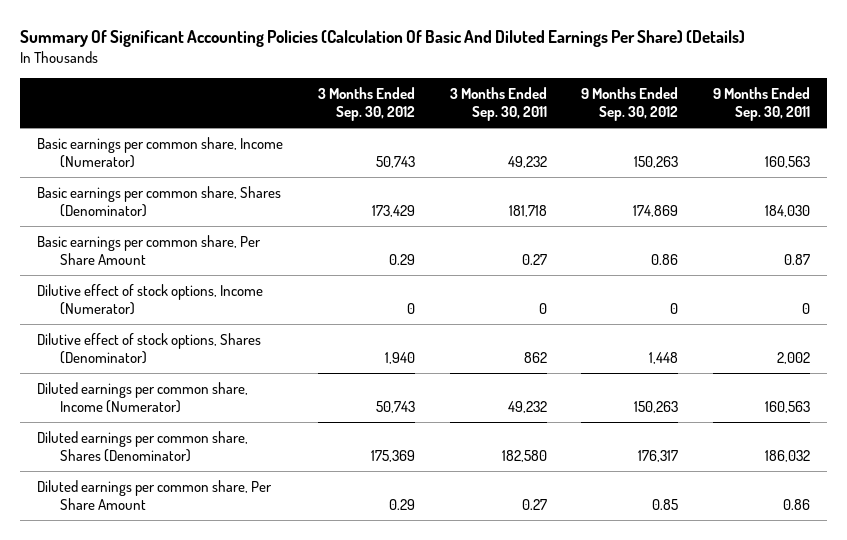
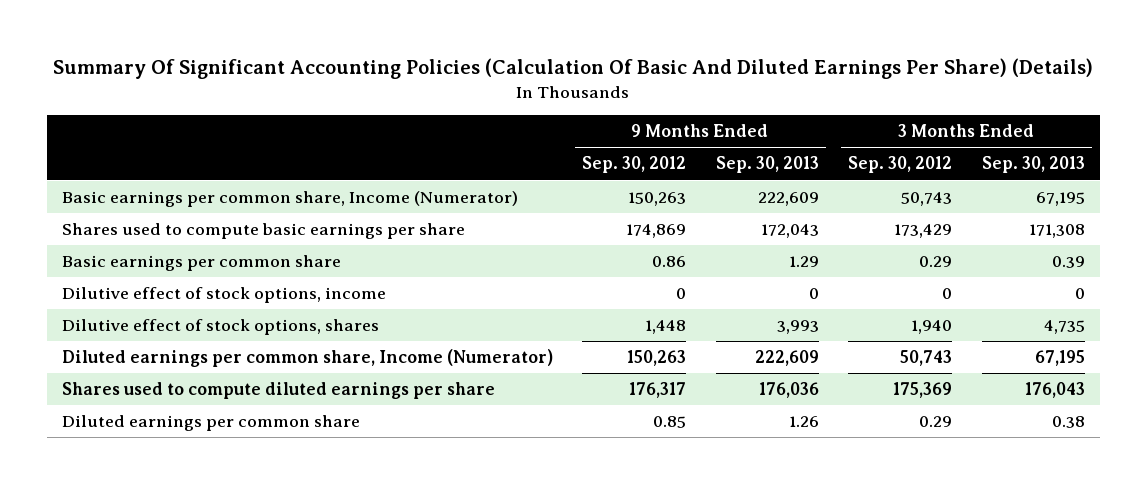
[449,86,547,122] 3 Months Ended Sep. 30, 2011 -> none
[712,86,810,122] 9 Months Ended Sep. 30, 2011 -> none
none -> [715,156,819,174] Sep. 30, 2013
none -> [981,156,1085,174] Sep. 30, 2013
[37,185,282,218] Basic earnings per common share, Shares (Denominator) -> [61,223,465,240] Shares used to compute basic earnings per share
[37,234,262,266] Basic earnings per common share, Per Share Amount -> [61,255,341,272] Basic earnings per common share
[37,283,264,316] Dilutive effect of stock options, Income (Numerator) -> [61,287,386,304] Dilutive effect of stock options, income
[37,332,262,365] Dilutive effect of stock options, Shares (Denominator) -> [61,319,379,336] Dilutive effect of stock options, shares
[37,430,249,463] Diluted earnings per common share, Shares (Denominator) -> [61,382,495,400] Shares used to compute diluted earnings per share
[37,479,273,511] Diluted earnings per common share, Per Share Amount -> [61,415,360,432] Diluted earnings per common share

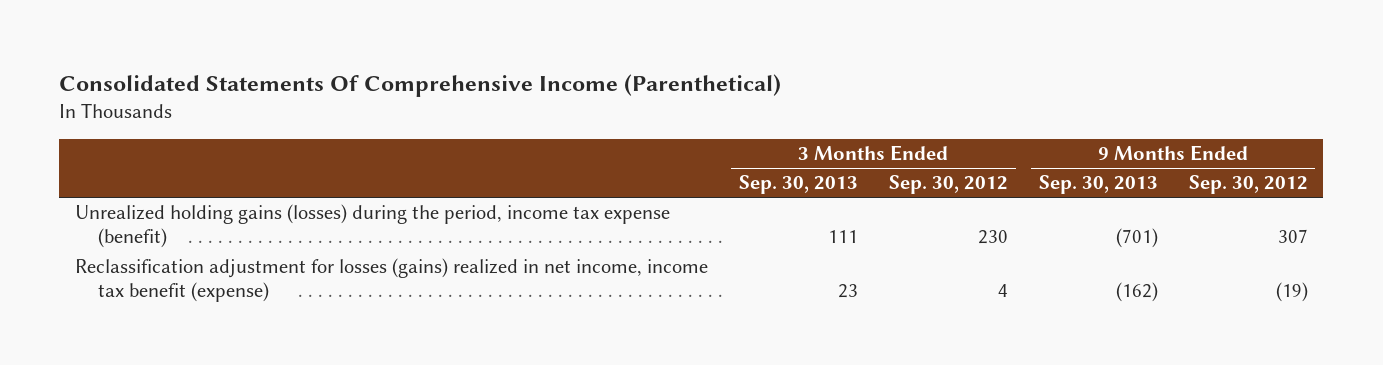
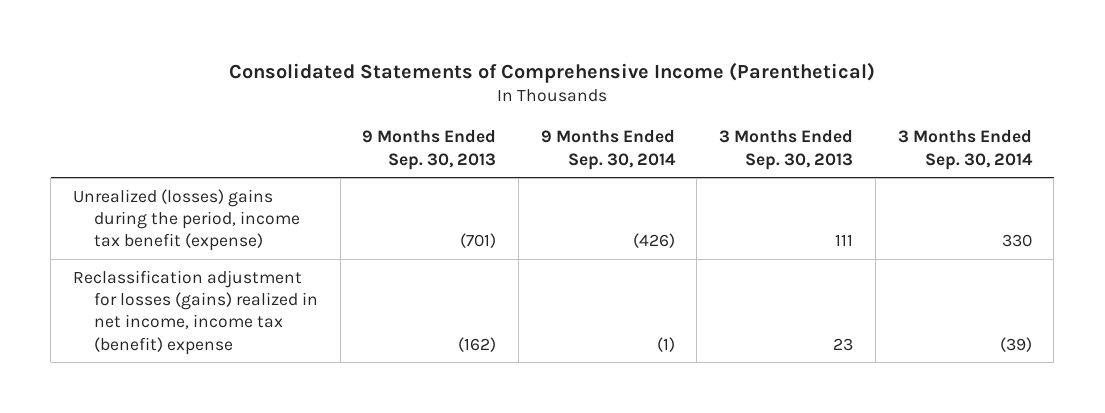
[59,73,782,97] Consolidated Statements Of Comprehensive Income (Parenthetical) -> [229,61,876,83] Consolidated Statements of Comprehensive Income (Parenthetical)
[888,175,1008,195] Sep. 30, 2012 -> none
[1188,175,1308,195] Sep. 30, 2012 -> none
none -> [540,130,676,170] 9 Months Ended Sep. 30, 2014
none -> [897,130,1033,170] 3 Months Ended Sep. 30, 2014
[74,204,670,249] Unrealized holding gains (losses) during the period, income tax expense (benefit) -> [73,188,300,252] Unrealized (losses) gains during the period, income tax benefit (expense)
[74,258,708,303] Reclassification adjustment for losses (gains) realized in net income, income tax benefit (expense) -> [73,269,318,355] Reclassification adjustment for losses (gains) realized in net income, income tax (benefit) expense

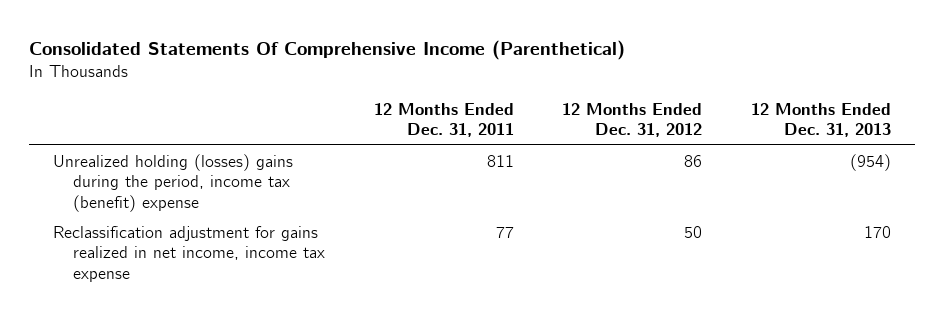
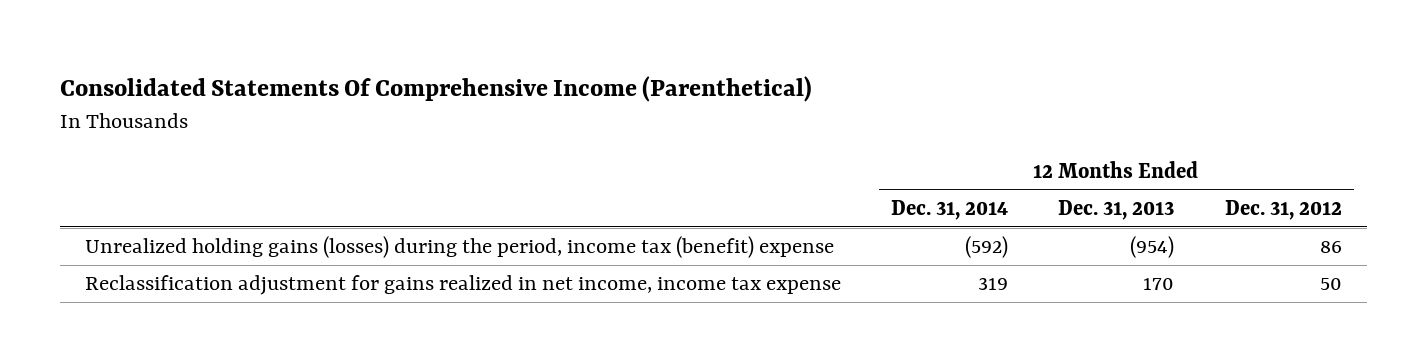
[373,102,514,138] 12 Months Ended Dec. 31, 2011 -> none
none -> [891,199,1009,220] Dec. 31, 2014
[53,154,294,212] Unrealized holding (losses) gains during the period, income tax (benefit) expense -> [84,236,834,259] Unrealized holding gains (losses) during the period, income tax (benefit) expense

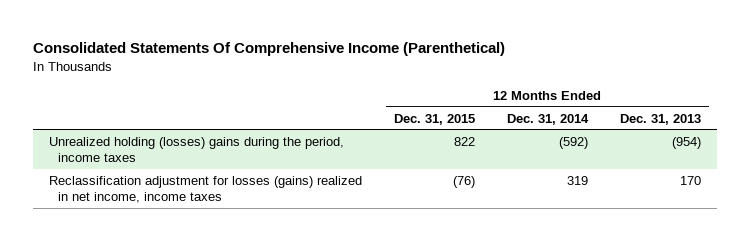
[1224,199,1342,220] Dec. 31, 2012 -> none
none -> [393,113,475,125] Dec. 31, 2015
[84,236,834,259] Unrealized holding gains (losses) during the period, income tax (benefit) expense -> [48,136,344,163] Unrealized holding (losses) gains during the period, income taxes
[84,275,841,296] Reclassification adjustment for gains realized in net income, income tax expense -> [48,175,362,204] Reclassification adjustment for losses (gains) realized in net income, income taxes

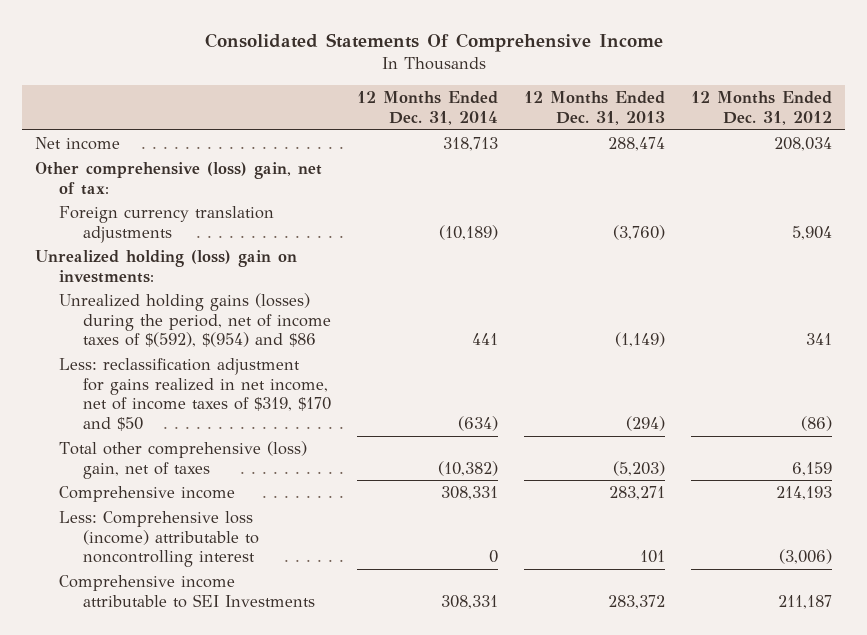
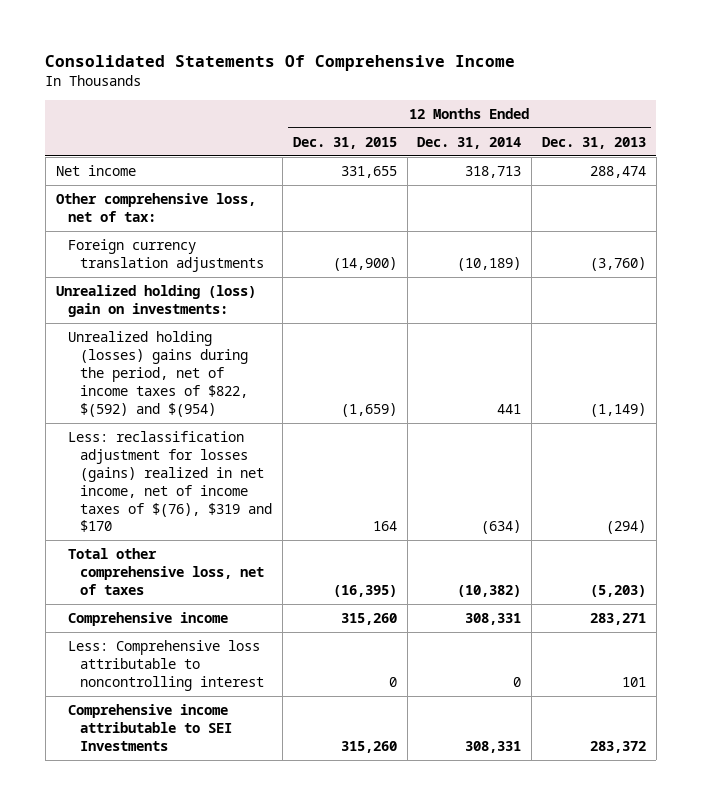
[691,91,833,126] 12 Months Ended Dec. 31, 2012 -> none
none -> [292,136,397,149] Dec. 31, 2015
[34,162,322,195] Other comprehensive (loss) gain, net of tax: -> [55,193,256,222] Other comprehensive loss, net of tax:
[58,293,331,348] Unrealized holding gains (losses) during the period, net of income taxes of $(592), $(954) and $86 -> [67,331,249,417] Unrealized holding (losses) gains during the period, net of income taxes of $822, $(592) and $(954)
[58,358,331,432] Less: reclassification adjustment for gains realized in net income, net of income taxes of $319, $170 and $50 -> [67,431,273,533] Less: reclassification adjustment for losses (gains) realized in net income, net of income taxes of $(76), $319 and $170
[58,441,307,479] Total other comprehensive (loss) gain, net of taxes -> [67,548,265,595] Total other comprehensive loss, net of taxes
[58,511,259,568] Less: Comprehensive loss (income) attributable to noncontrolling interest -> [67,640,265,691] Less: Comprehensive loss attributable to noncontrolling interest

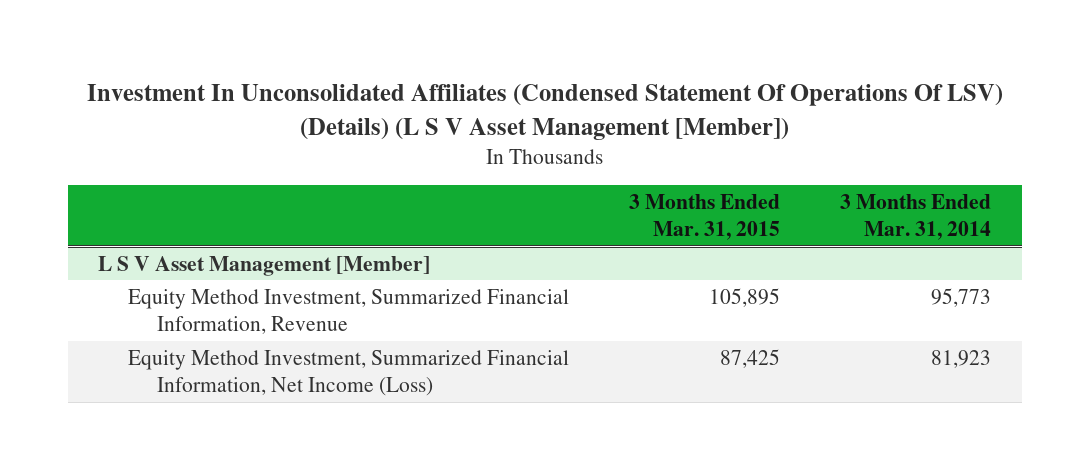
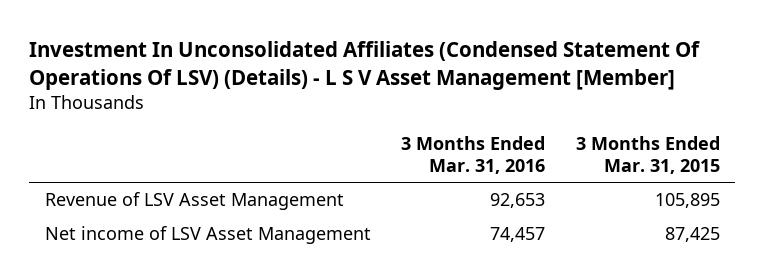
[86,84,1003,140] Investment In Unconsolidated Affiliates (Condensed Statement Of Operations Of LSV) (Details) (L S V Asset Management [Member]) -> [29,40,701,90] Investment In Unconsolidated Affiliates (Condensed Statement Of Operations Of LSV) (Details) - L S V Asset Management [Member]
[840,193,992,241] 3 Months Ended Mar. 31, 2014 -> none
none -> [401,135,546,174] 3 Months Ended Mar. 31, 2016
[98,255,431,276] L S V Asset Management [Member] -> none
[127,288,569,335] Equity Method Investment, Summarized Financial Information, Revenue -> [44,192,344,211] Revenue of LSV Asset Management
[127,349,569,397] Equity Method Investment, Summarized Financial Information, Net Income (Loss) -> [44,226,371,245] Net income of LSV Asset Management

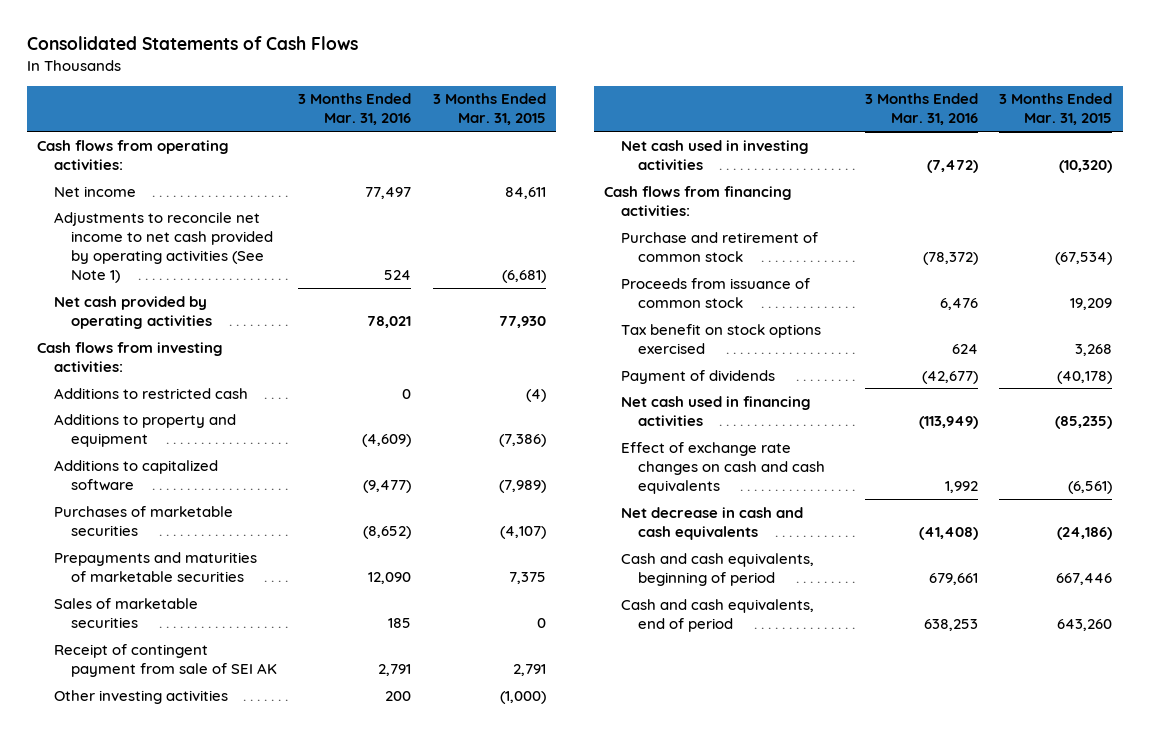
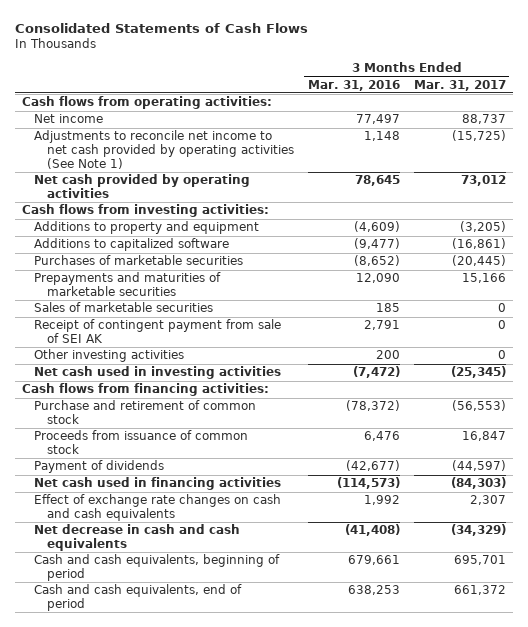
[432,93,546,126] 3 Months Ended Mar. 31, 2015 -> none
none -> [413,79,506,91] Mar. 31, 2017
[384,269,412,280] 524 -> [363,131,400,142] 1,148
[367,315,412,328] 78,021 -> [354,175,400,187] 78,645
[54,387,249,399] Additions to restricted cash -> none
[621,323,822,354] Tax benefit on stock options exercised -> none
[919,415,979,429] (113,949) -> [336,477,400,490] (114,573)

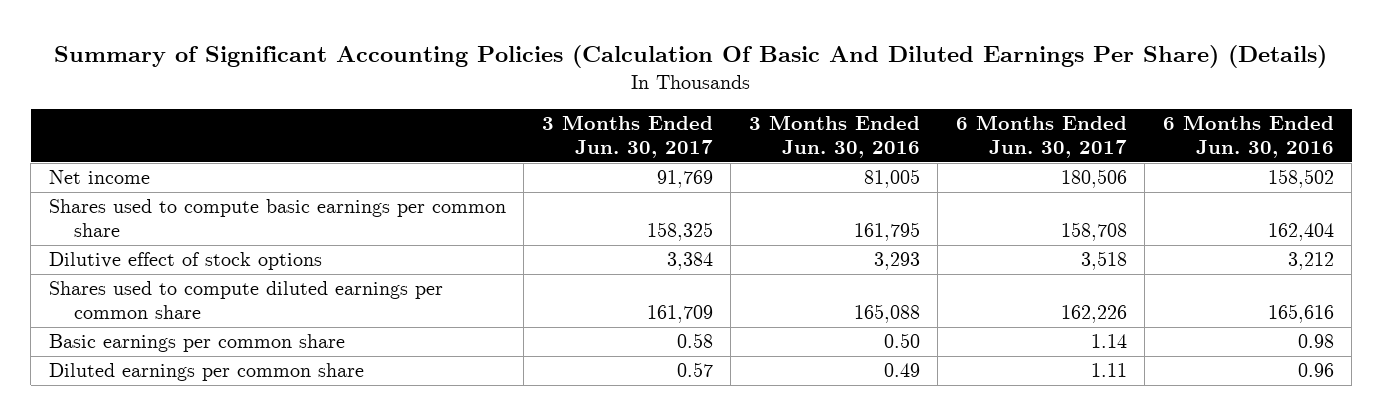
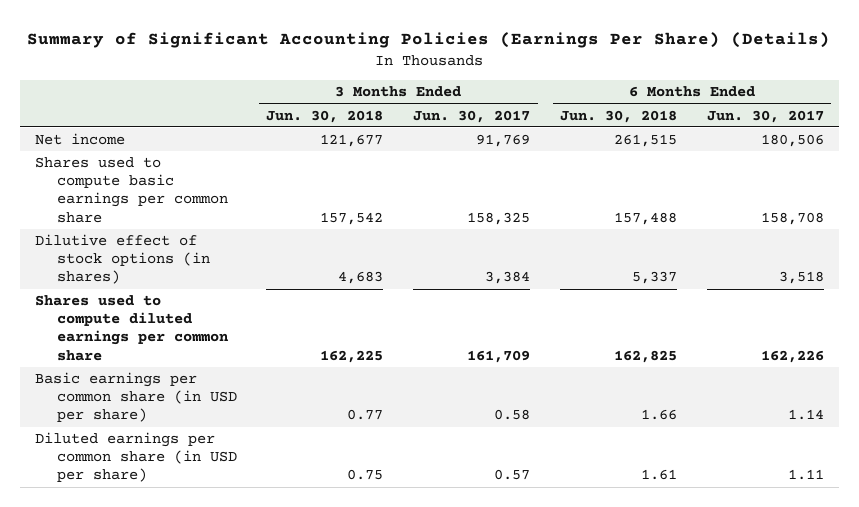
[54,44,1328,68] Summary of Significant Accounting Policies (Calculation Of Basic And Diluted Earnings Per Share) (Details) -> [27,31,831,48] Summary of Significant Accounting Policies (Earnings Per Share) (Details)
[748,115,920,159] 3 Months Ended Jun. 30, 2016 -> none
[1162,115,1334,159] 6 Months Ended Jun. 30, 2016 -> none
none -> [266,109,384,123] Jun. 30, 2018
none -> [560,109,678,123] Jun. 30, 2018
[48,252,322,271] Dilutive effect of stock options -> [34,234,210,285] Dilutive effect of stock options (in shares)
[48,334,345,353] Basic earnings per common share -> [34,372,237,423] Basic earnings per common share (in USD per share)
[48,363,364,382] Diluted earnings per common share -> [34,432,237,483] Diluted earnings per common share (in USD per share)

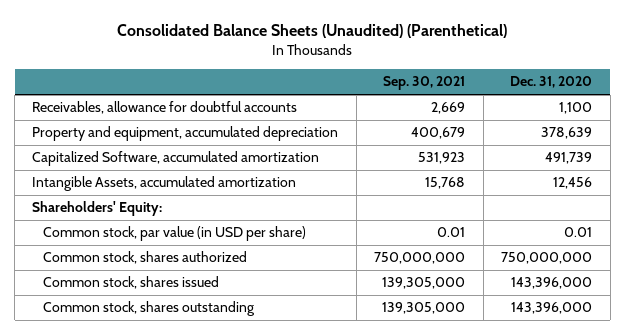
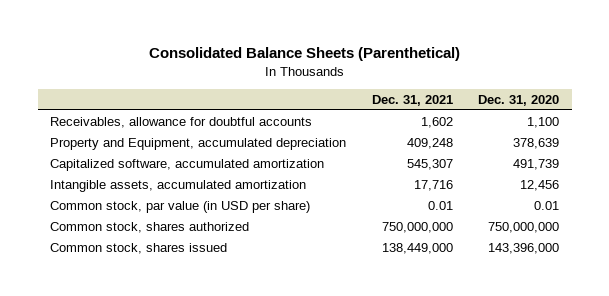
[117,24,508,39] Consolidated Balance Sheets (Unaudited) (Parenthetical) -> [148,47,460,62] Consolidated Balance Sheets (Parenthetical)
[383,76,466,91] Sep. 30, 2021 -> none
none -> [371,95,453,107] Dec. 31, 2021
[32,201,163,217] Shareholders' Equity: -> none
[32,126,339,142] Property and equipment, accumulated depreciation -> [50,137,347,150] Property and Equipment, accumulated depreciation
[32,151,320,167] Capitalized Software, accumulated amortization -> [50,158,325,171] Capitalized software, accumulated amortization
[32,176,297,192] Intangible Assets, accumulated amortization -> [50,179,307,192] Intangible assets, accumulated amortization
[42,301,255,317] Common stock, shares outstanding -> none

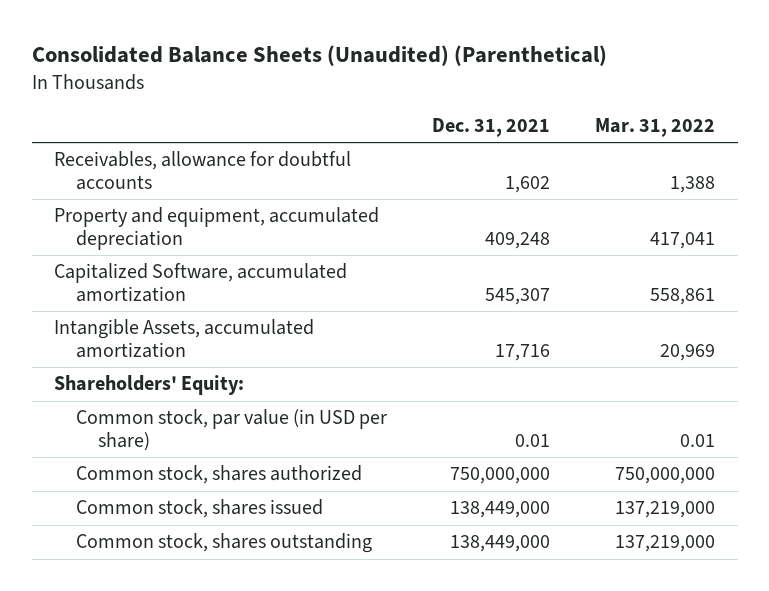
[148,47,460,62] Consolidated Balance Sheets (Parenthetical) -> [31,45,607,67] Consolidated Balance Sheets (Unaudited) (Parenthetical)
[478,95,560,107] Dec. 31, 2020 -> none
none -> [595,118,716,138] Mar. 31, 2022
[50,137,347,150] Property and Equipment, accumulated depreciation -> [54,207,380,251] Property and equipment, accumulated depreciation
[50,158,325,171] Capitalized software, accumulated amortization -> [54,263,348,303] Capitalized Software, accumulated amortization
[50,179,307,192] Intangible assets, accumulated amortization -> [54,319,315,359] Intangible Assets, accumulated amortization
none -> [54,375,245,396] Shareholders' Equity:
none -> [76,533,373,554] Common stock, shares outstanding

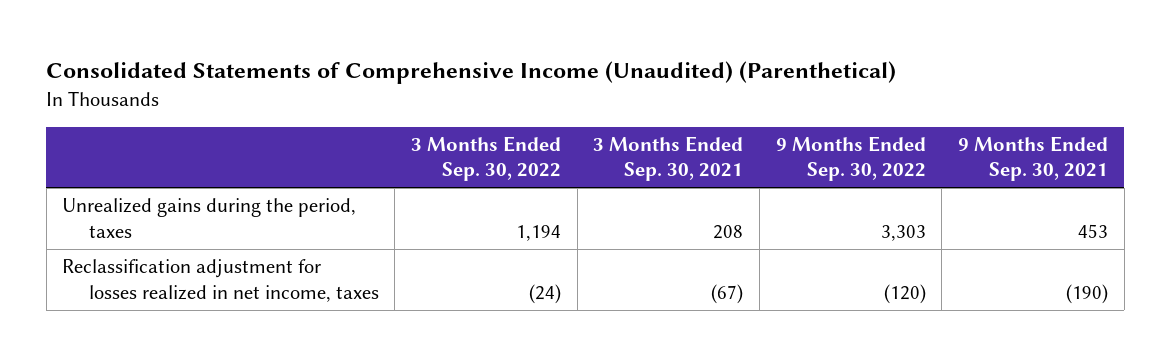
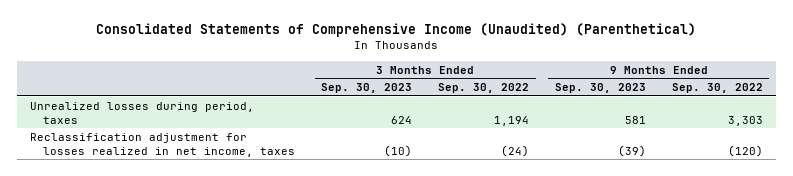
[593,135,744,182] 3 Months Ended Sep. 30, 2021 -> none
[957,135,1108,182] 9 Months Ended Sep. 30, 2021 -> none
none -> [321,83,413,94] Sep. 30, 2023
none -> [554,83,646,94] Sep. 30, 2023
[62,198,357,238] Unrealized gains during the period, taxes -> [29,101,254,124] Unrealized losses during period, taxes

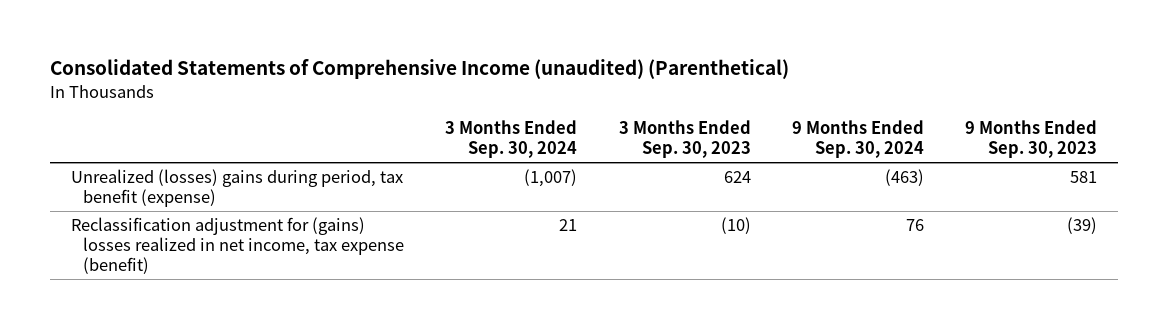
[96,23,697,38] Consolidated Statements of Comprehensive Income (Unaudited) (Parenthetical) -> [49,59,789,80] Consolidated Statements of Comprehensive Income (unaudited) (Parenthetical)
[438,83,530,94] Sep. 30, 2022 -> none
[671,83,763,94] Sep. 30, 2022 -> none
none -> [445,120,578,159] 3 Months Ended Sep. 30, 2024
none -> [792,120,925,159] 9 Months Ended Sep. 30, 2024
[29,101,254,124] Unrealized losses during period, taxes -> [70,169,403,207] Unrealized (losses) gains during period, tax benefit (expense)
[29,132,296,157] Reclassification adjustment for losses realized in net income, taxes -> [70,217,404,274] Reclassification adjustment for (gains) losses realized in net income, tax expense (benefit)

